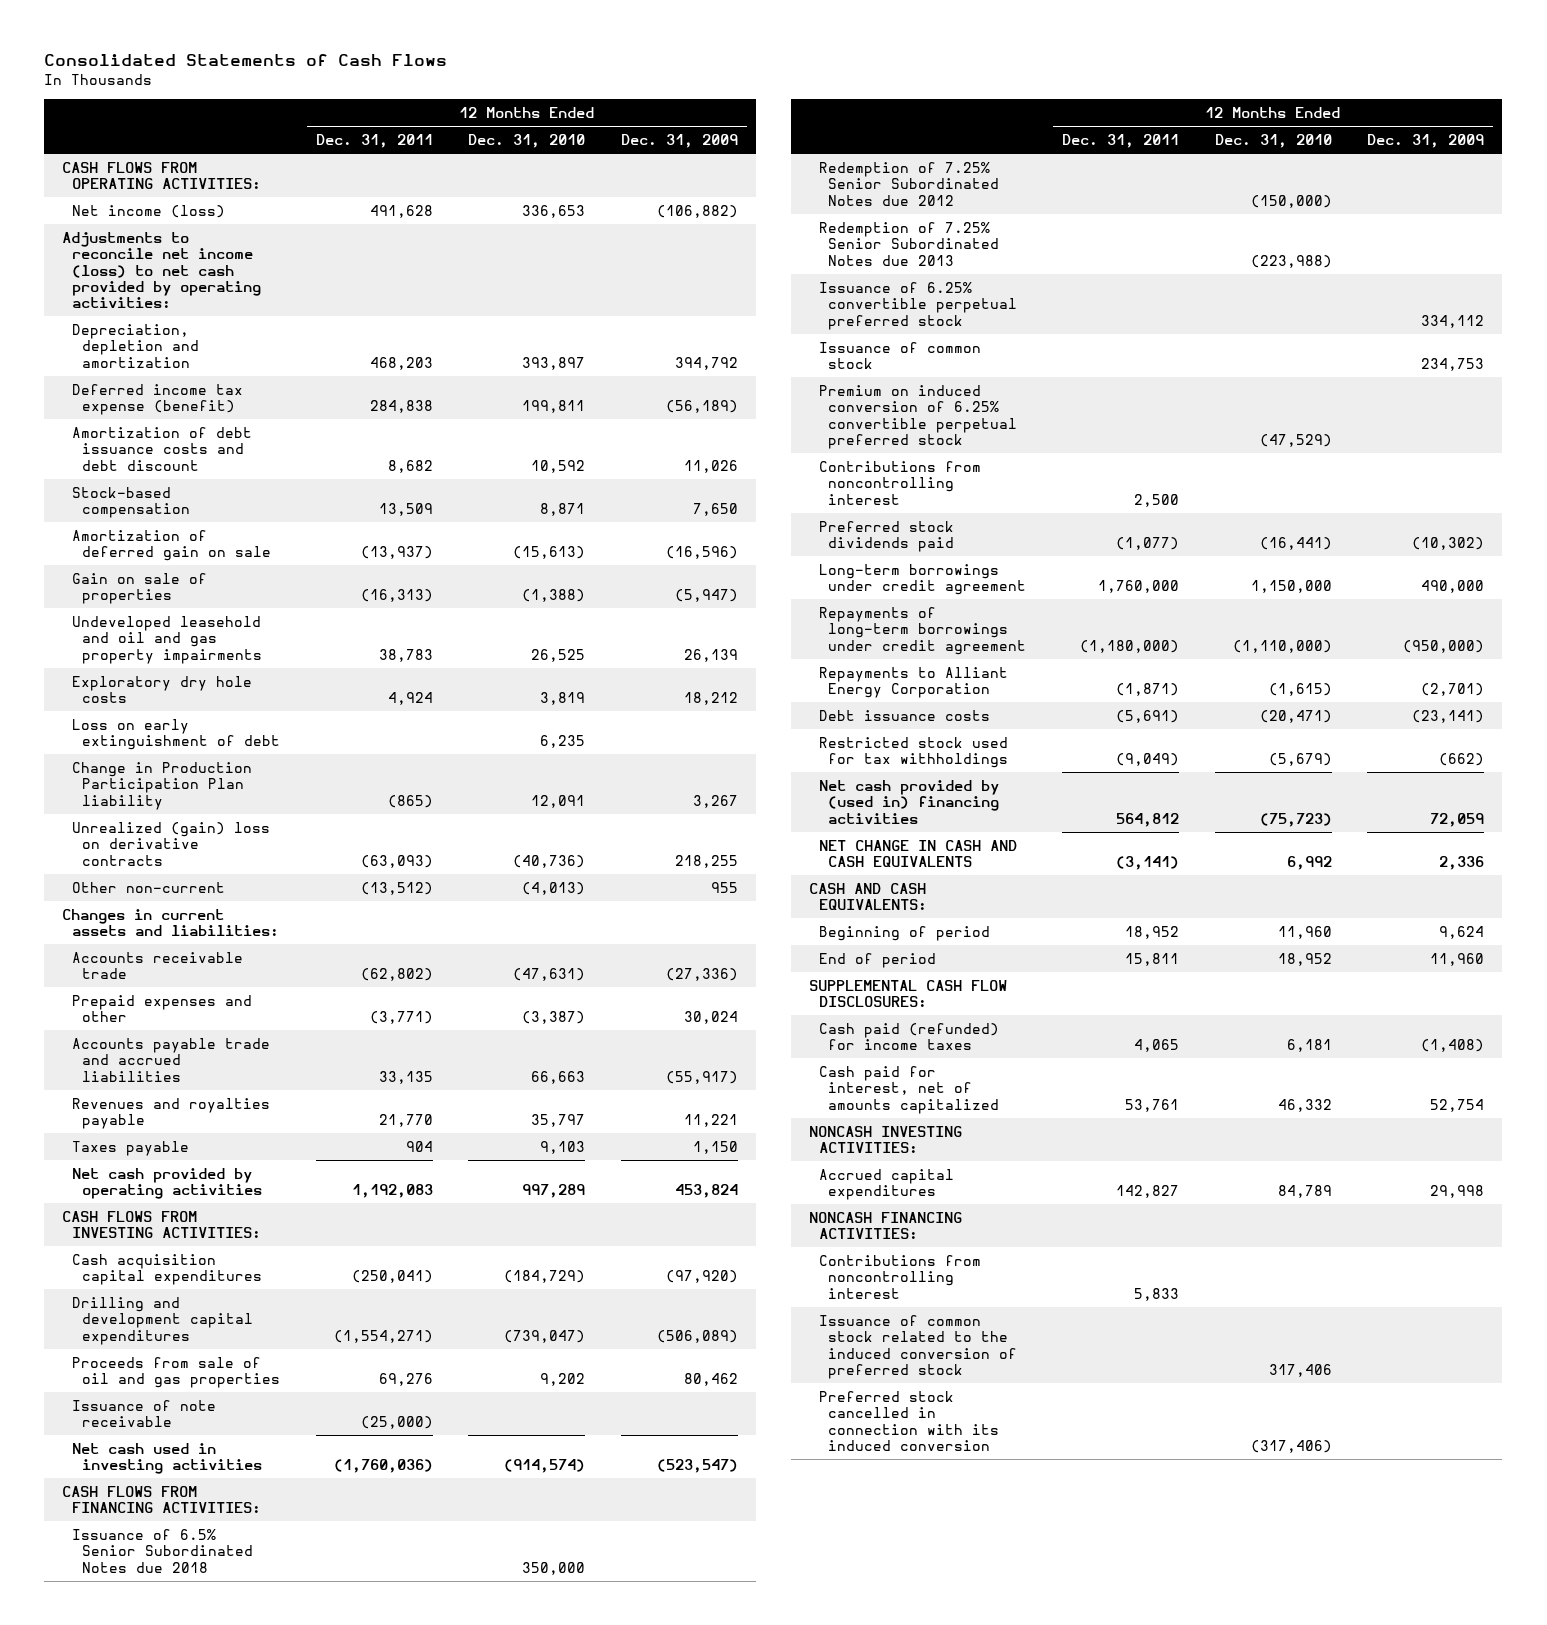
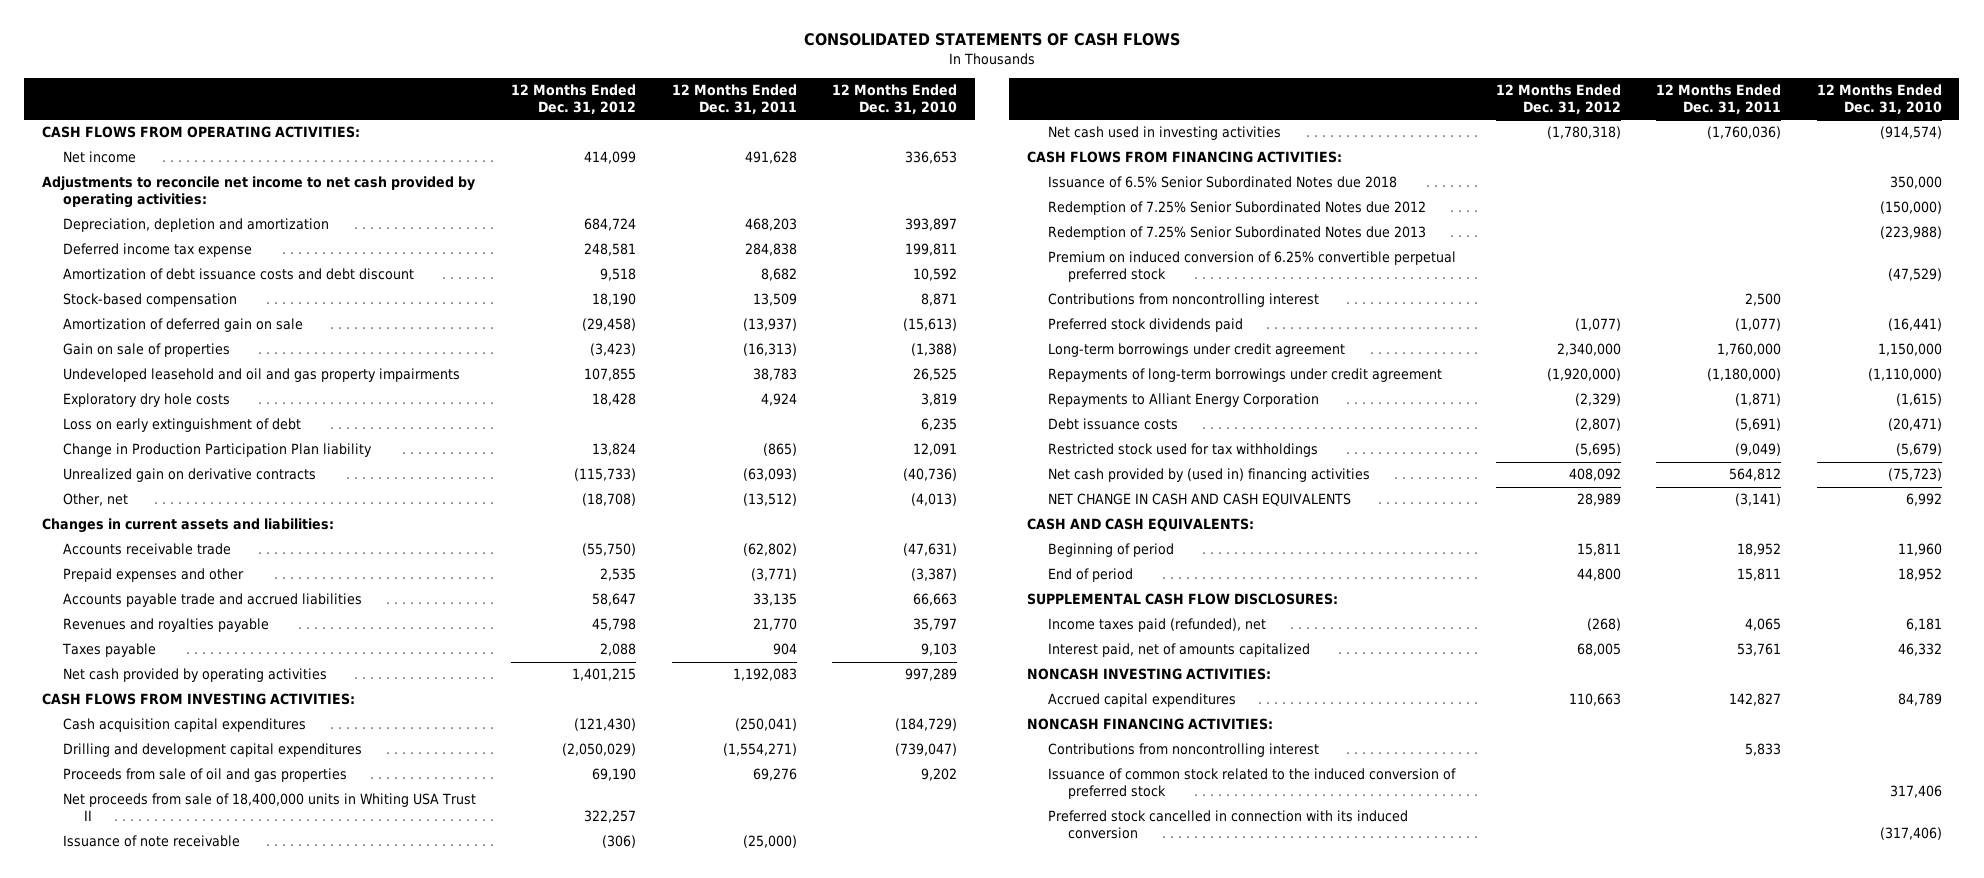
[44,54,448,67] Consolidated Statements of Cash Flows -> [803,33,1180,47] CONSOLIDATED STATEMENTS OF CASH FLOWS
[620,133,738,148] Dec. 31, 2009 -> none
none -> [511,84,637,114] 12 Months Ended Dec. 31, 2012
[72,204,226,218] Net income (loss) -> [62,151,136,164] Net income
[62,231,262,309] Adjustments to reconcile net income (loss) to net cash provided by operating activities: -> [41,176,475,209] Adjustments to reconcile net income to net cash provided by operating activities:
[72,383,244,416] Deferred income tax expense (benefit) -> [62,243,252,258] Deferred income tax expense
[72,821,271,866] Unrealized (gain) loss on derivative contracts -> [62,468,316,483] Unrealized gain on derivative contracts
[72,881,226,893] Other non-current -> [62,493,128,507] Other, net
none -> [62,793,476,822] Net proceeds from sale of 18,400,000 units in Whiting USA Trust II
[818,281,1018,330] Issuance of 6.25% convertible perpetual preferred stock -> none
[818,341,981,370] Issuance of common stock -> none
[818,1022,999,1051] Cash paid (refunded) for income taxes -> [1047,618,1266,633] Income taxes paid (refunded), net
[818,1065,1000,1114] Cash paid for interest, net of amounts capitalized -> [1047,643,1310,658] Interest paid, net of amounts capitalized

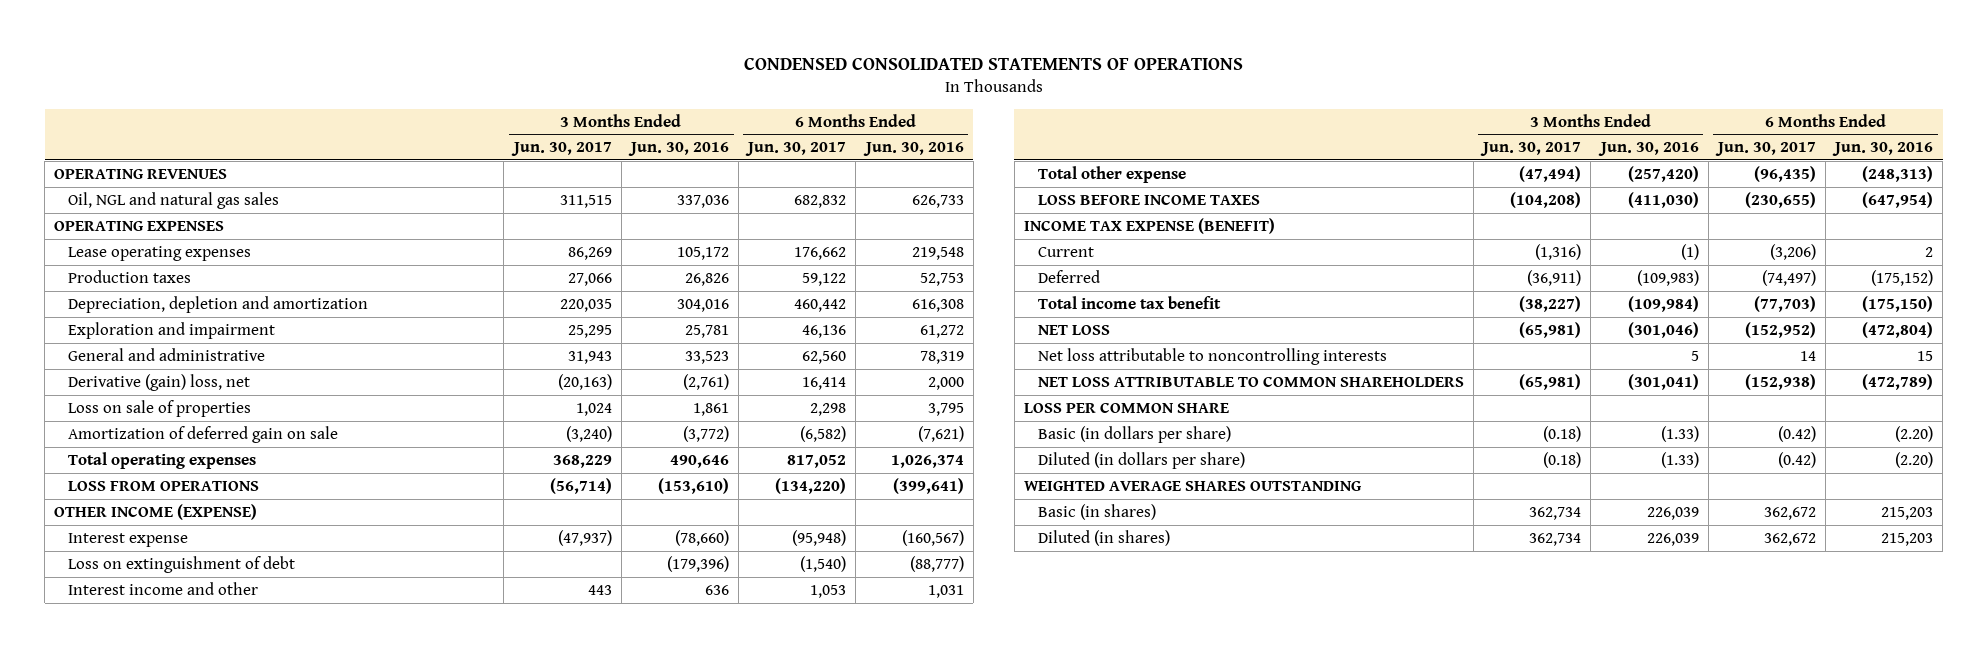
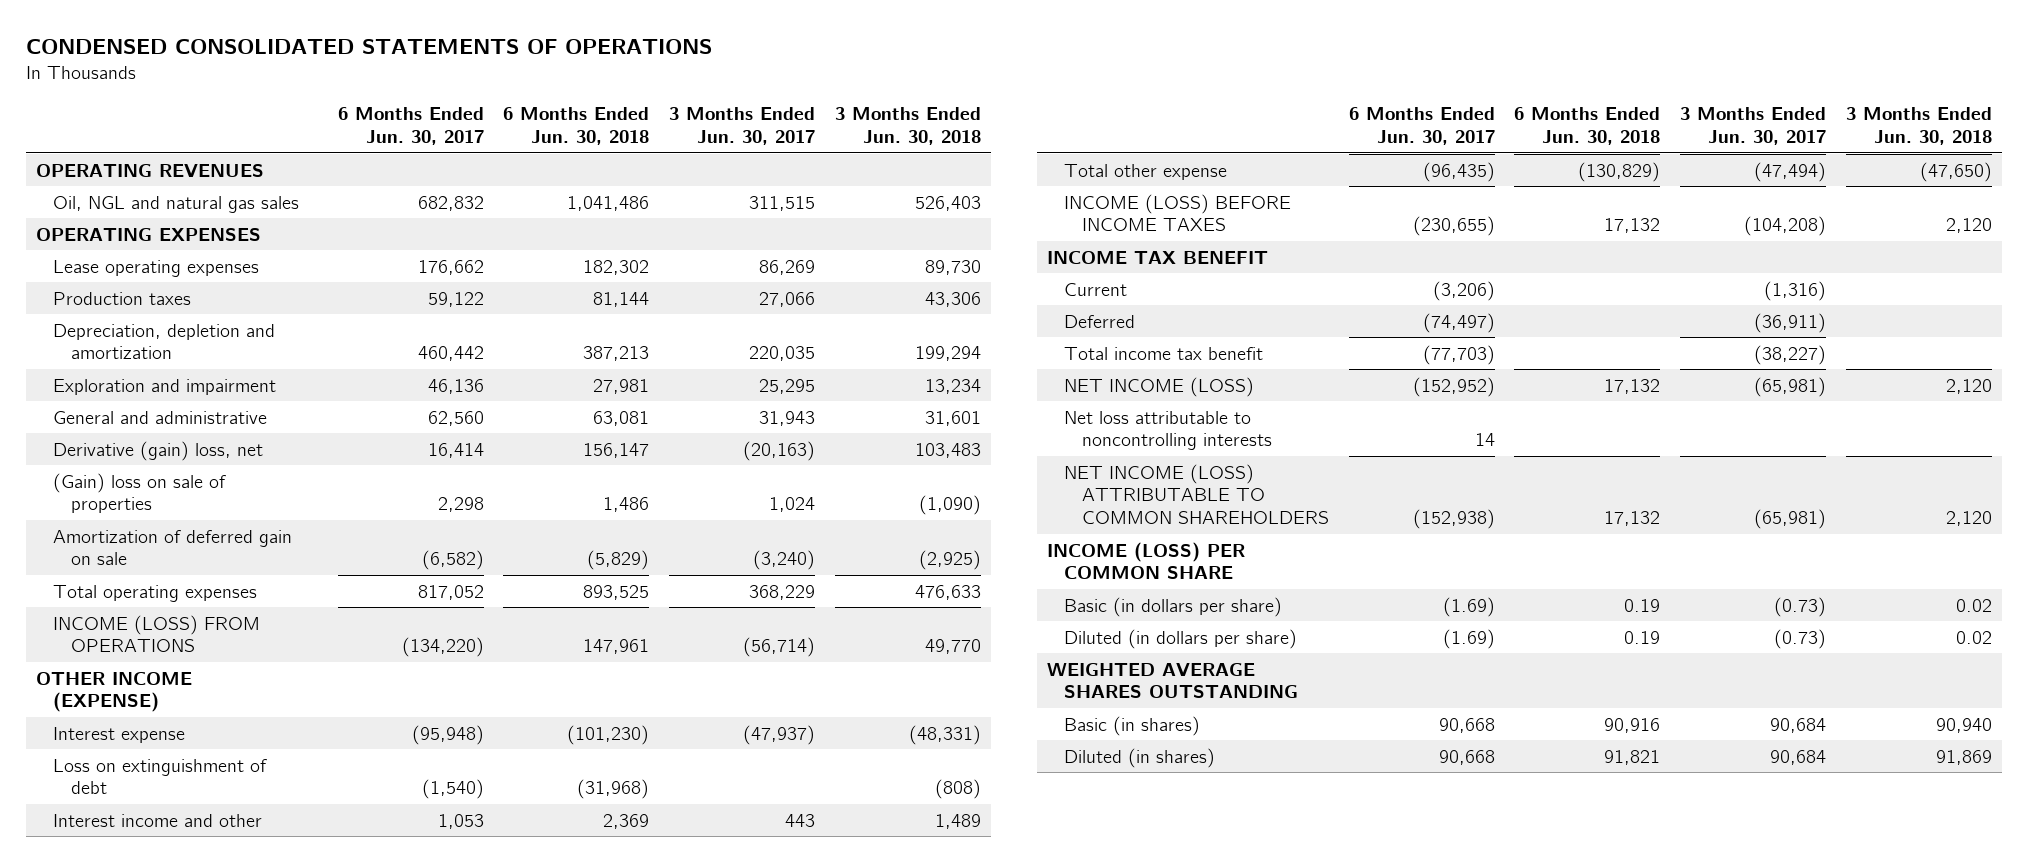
[627,142,729,157] Jun. 30, 2016 -> none
[862,142,964,157] Jun. 30, 2016 -> none
none -> [503,107,650,146] 6 Months Ended Jun. 30, 2018
none -> [834,107,981,146] 3 Months Ended Jun. 30, 2018
[68,399,252,417] Loss on sale of properties -> [53,472,227,514] (Gain) loss on sale of properties
[68,480,260,491] LOSS FROM OPERATIONS -> [53,614,261,653] INCOME (LOSS) FROM OPERATIONS
[1037,193,1260,205] LOSS BEFORE INCOME TAXES -> [1064,193,1292,232] INCOME (LOSS) BEFORE INCOME TAXES
[1023,217,1275,234] INCOME TAX EXPENSE (BENEFIT) -> [1046,250,1268,264] INCOME TAX BENEFIT
[1037,324,1110,335] NET LOSS -> [1064,376,1255,397] NET INCOME (LOSS)
[1037,375,1464,387] NET LOSS ATTRIBUTABLE TO COMMON SHAREHOLDERS -> [1064,463,1329,524] NET INCOME (LOSS) ATTRIBUTABLE TO COMMON SHAREHOLDERS
[1023,401,1229,413] LOSS PER COMMON SHARE -> [1046,541,1245,580] INCOME (LOSS) PER COMMON SHARE
[1543,425,1582,442] (0.18) -> [1774,596,1827,617] (0.73)
[1777,425,1816,442] (0.42) -> [1442,596,1495,617] (1.69)
[1543,451,1582,468] (0.18) -> [1774,628,1827,649] (0.73)
[1777,451,1816,468] (0.42) -> [1442,628,1495,649] (1.69)
[1529,506,1582,520] 362,734 -> [1770,717,1827,733] 90,684
[1763,506,1816,520] 362,672 -> [1438,717,1495,733] 90,668
[1529,532,1582,546] 362,734 -> [1770,749,1827,765] 90,684
[1763,532,1816,546] 362,672 -> [1438,749,1495,765] 90,668

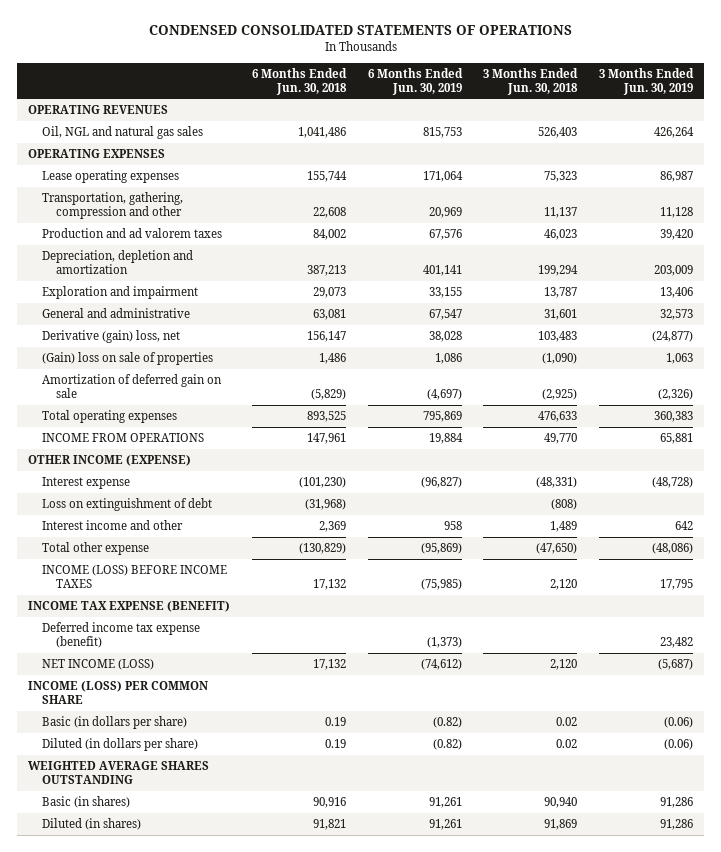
[337,107,484,146] 6 Months Ended Jun. 30, 2017 -> none
[669,107,816,146] 3 Months Ended Jun. 30, 2017 -> none
none -> [367,67,463,95] 6 Months Ended Jun. 30, 2019
none -> [599,67,695,95] 3 Months Ended Jun. 30, 2019
[583,259,650,275] 182,302 -> [306,171,347,183] 155,744
[924,259,981,275] 89,730 -> [544,171,578,183] 75,323
none -> [42,192,184,219] Transportation, gathering, compression and other
[53,291,192,305] Production taxes -> [42,228,223,239] Production and ad valorem taxes
[593,291,650,307] 81,144 -> [312,229,346,241] 84,002
[924,291,981,307] 43,306 -> [544,229,578,241] 46,023
[593,378,650,394] 27,981 -> [312,287,346,299] 29,073
[924,378,981,394] 13,234 -> [544,287,578,299] 13,787
[53,614,261,653] INCOME (LOSS) FROM OPERATIONS -> [42,433,205,443] INCOME FROM OPERATIONS
[1064,282,1128,296] Current -> none
[1064,346,1264,360] Total income tax benefit -> none
[1046,250,1268,264] INCOME TAX BENEFIT -> [28,601,231,613] INCOME TAX EXPENSE (BENEFIT)
[1064,314,1136,328] Deferred -> [42,622,201,648] Deferred income tax expense (benefit)
[1064,410,1272,451] Net loss attributable to noncontrolling interests -> none
[1064,463,1329,524] NET INCOME (LOSS) ATTRIBUTABLE TO COMMON SHAREHOLDERS -> none

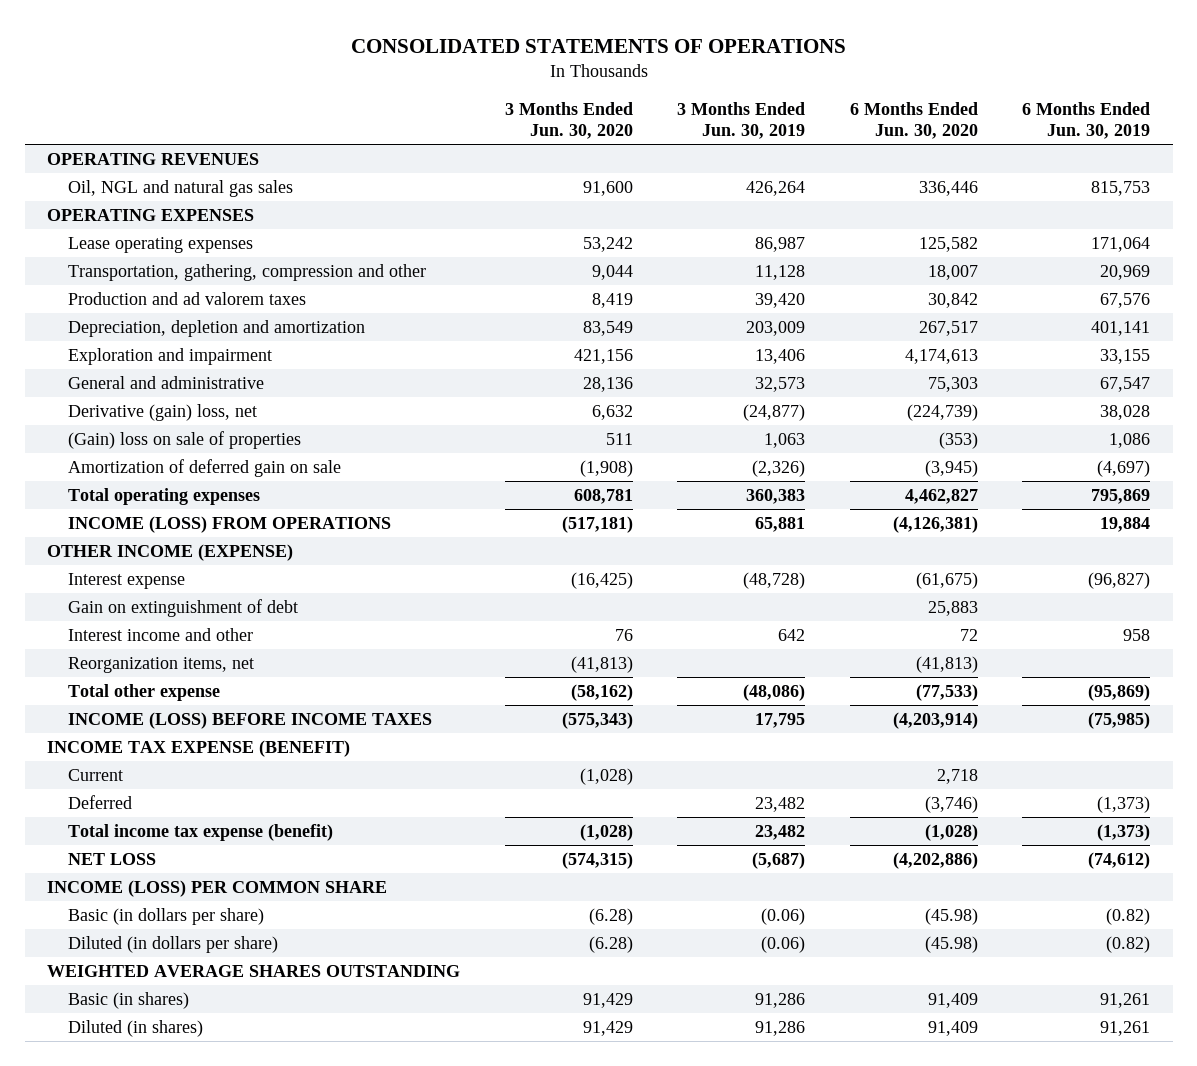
[148,25,572,36] CONDENSED CONSOLIDATED STATEMENTS OF OPERATIONS -> [350,38,846,53] CONSOLIDATED STATEMENTS OF OPERATIONS
[251,67,347,95] 6 Months Ended Jun. 30, 2018 -> none
[483,67,579,95] 3 Months Ended Jun. 30, 2018 -> none
none -> [504,102,633,140] 3 Months Ended Jun. 30, 2020
none -> [849,102,978,140] 6 Months Ended Jun. 30, 2020
[42,433,205,443] INCOME FROM OPERATIONS -> [68,515,392,533] INCOME (LOSS) FROM OPERATIONS
[42,498,213,512] Loss on extinguishment of debt -> [68,598,299,617] Gain on extinguishment of debt
none -> [68,656,255,673] Reorganization items, net
none -> [68,768,124,781] Current
[42,622,201,648] Deferred income tax expense (benefit) -> [68,794,133,809] Deferred
none -> [68,823,334,841] Total income tax expense (benefit)
[42,659,155,671] NET INCOME (LOSS) -> [68,852,157,865] NET LOSS

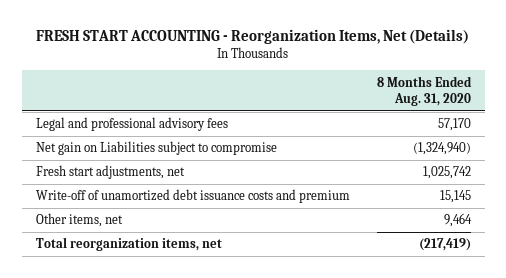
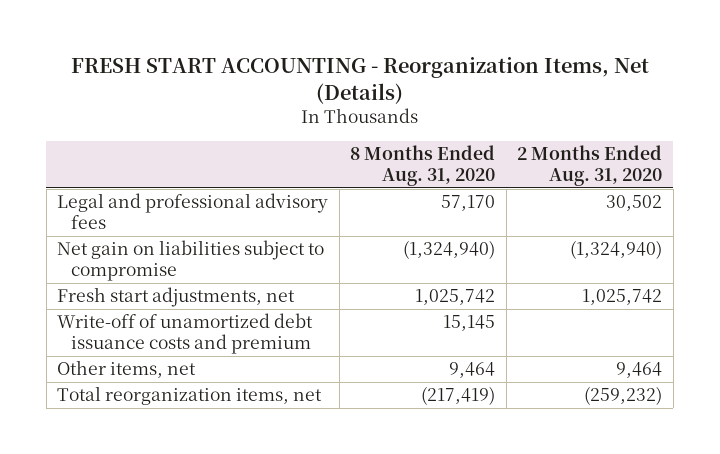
none -> [517,144,663,186] 2 Months Ended Aug. 31, 2020
[35,141,277,156] Net gain on Liabilities subject to compromise -> [57,240,325,282] Net gain on liabilities subject to compromise

